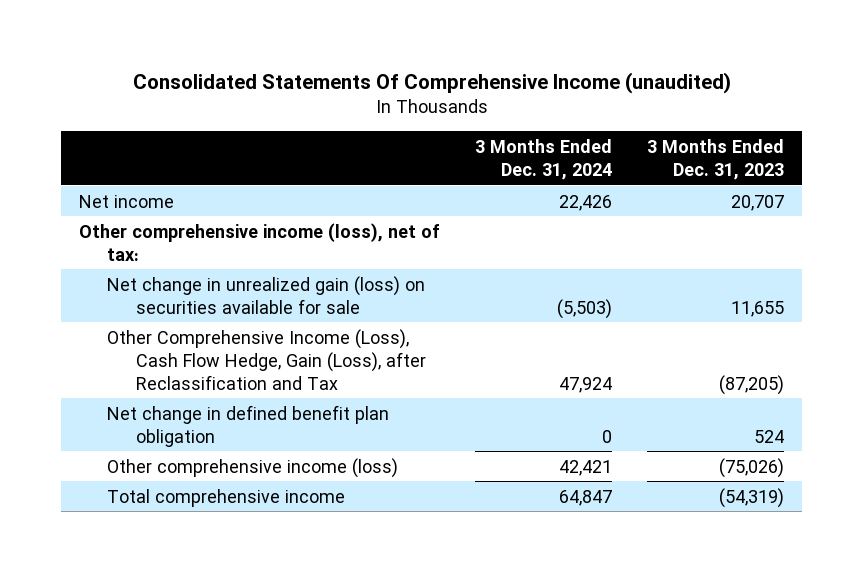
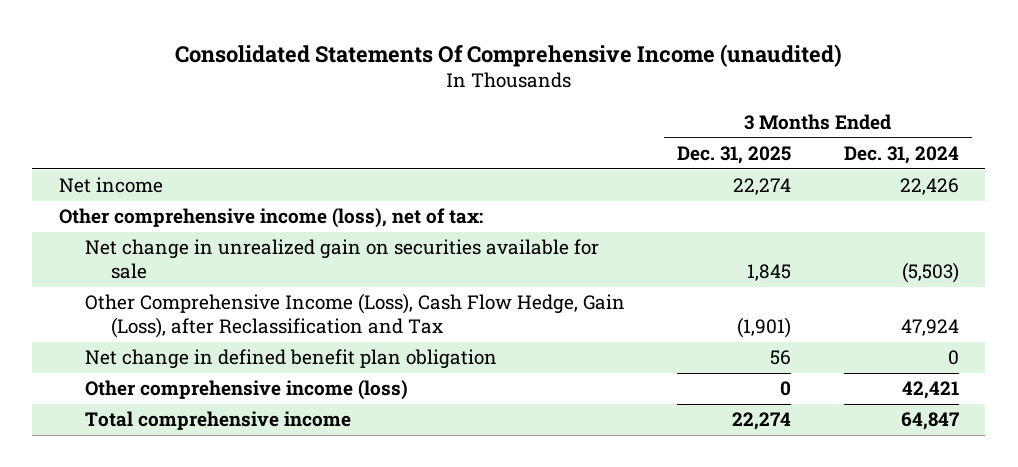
[647,138,785,180] 3 Months Ended Dec. 31, 2023 -> none
none -> [677,146,792,165] Dec. 31, 2025
[107,275,426,314] Net change in unrealized gain (loss) on securities available for sale -> [84,239,599,279] Net change in unrealized gain on securities available for sale

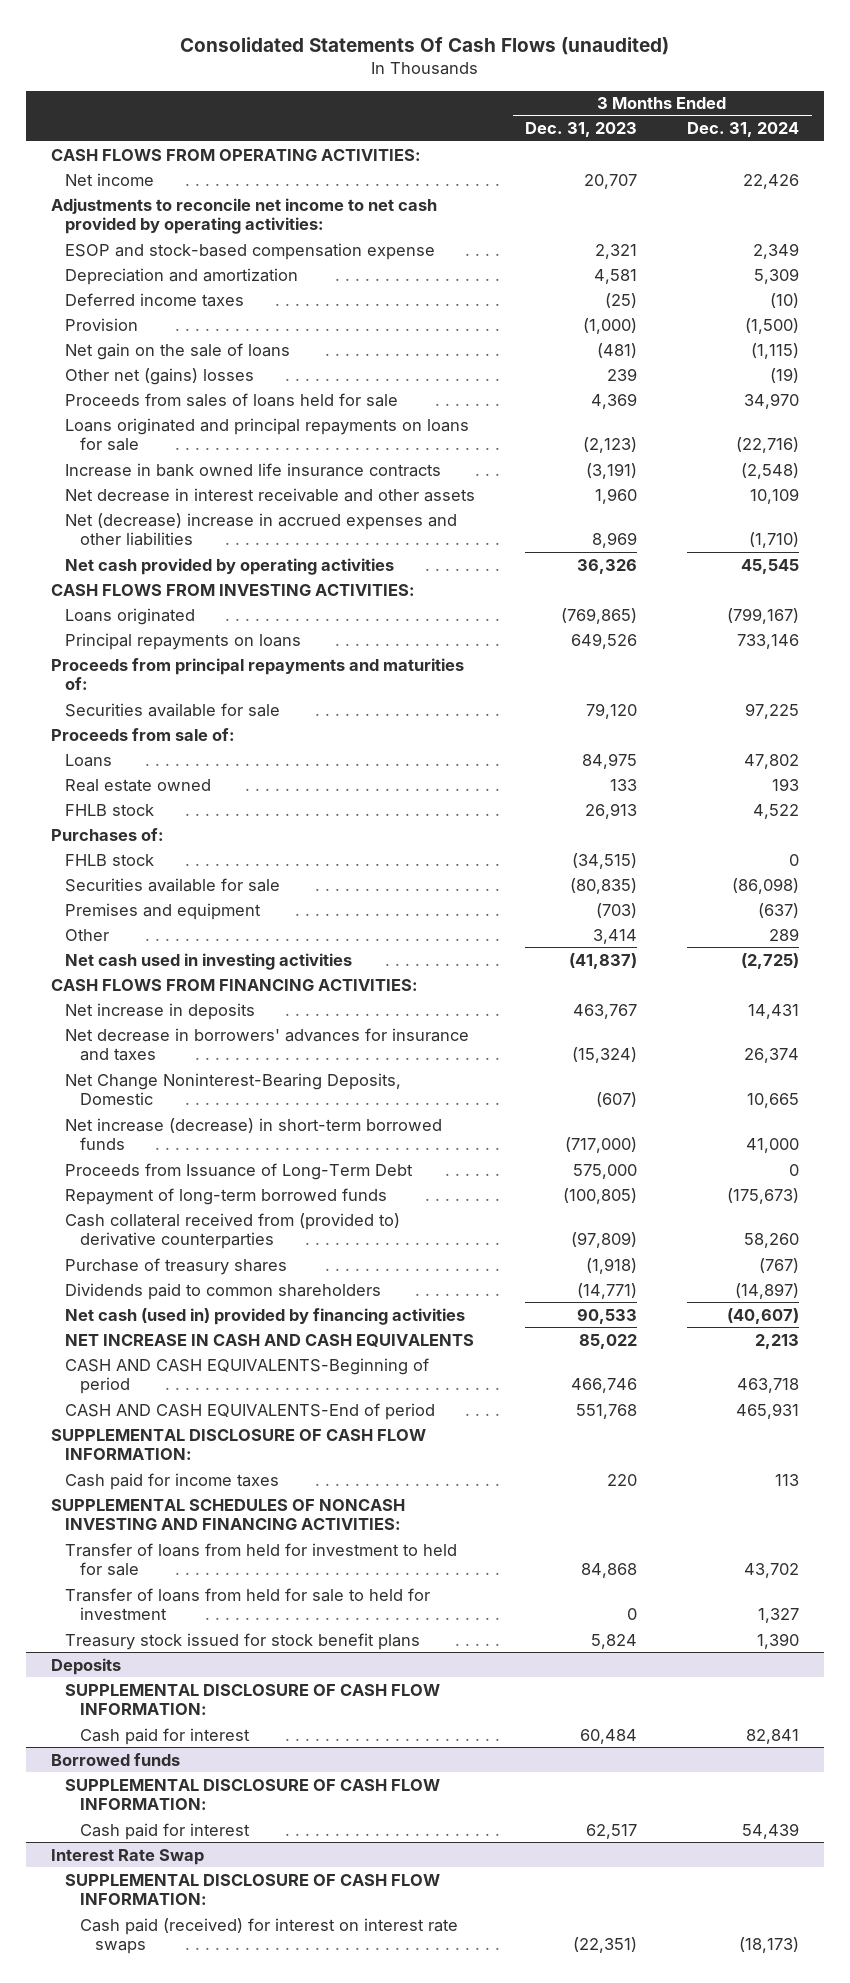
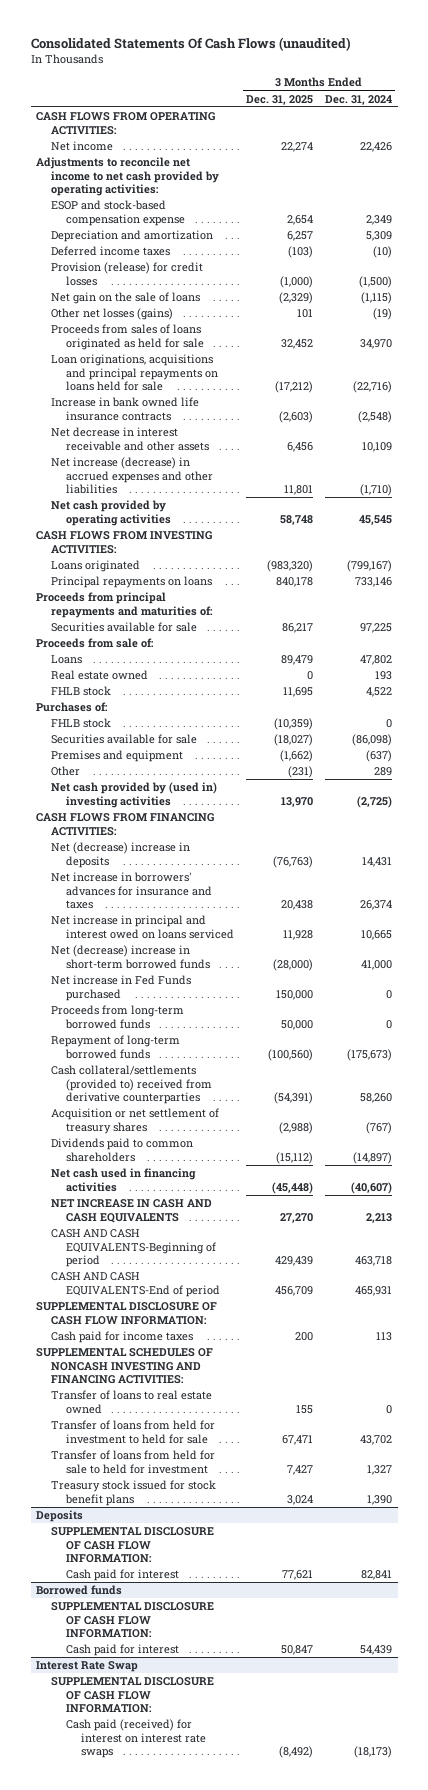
[525,122,638,138] Dec. 31, 2023 -> none
none -> [246,94,314,105] Dec. 31, 2025
[65,317,139,331] Provision -> [51,262,204,286] Provision (release) for credit losses
[65,367,255,385] Other net (gains) losses -> [51,308,174,321] Other net losses (gains)
[65,392,399,407] Proceeds from sales of loans held for sale -> [51,324,205,350] Proceeds from sales of loans originated as held for sale
[65,417,470,452] Loans originated and principal repayments on loans for sale -> [51,354,219,392] Loan originations, acquisitions and principal repayments on loans held for sale
[65,512,458,547] Net (decrease) increase in accrued expenses and other liabilities -> [51,457,214,495] Net increase (decrease) in accrued expenses and other liabilities
[65,952,353,970] Net cash used in investing activities -> [51,782,218,808] Net cash provided by (used in) investing activities
[65,1002,256,1020] Net increase in deposits -> [51,842,191,868] Net (decrease) increase in deposits
[65,1027,470,1062] Net decrease in borrowers' advances for insurance and taxes -> [51,872,213,910] Net increase in borrowers' advances for insurance and taxes
[65,1072,402,1106] Net Change Noninterest-Bearing Deposits, Domestic -> [51,915,235,939] Net increase in principal and interest owed on loans serviced
[65,1117,443,1151] Net increase (decrease) in short-term borrowed funds -> [51,945,211,969] Net (decrease) increase in short-term borrowed funds
none -> [51,975,192,1001] Net increase in Fed Funds purchased
[65,1162,414,1180] Proceeds from Issuance of Long-Term Debt -> [51,1005,185,1029] Proceeds from long-term borrowed funds
[65,1212,401,1250] Cash collateral received from (provided to) derivative counterparties -> [51,1065,213,1105] Cash collateral/settlements (provided to) received from derivative counterparties
[65,1257,288,1275] Purchase of treasury shares -> [51,1108,220,1134] Acquisition or net settlement of treasury shares
[65,1307,466,1325] Net cash (used in) provided by financing activities -> [51,1168,197,1192] Net cash used in financing activities
none -> [51,1390,213,1414] Transfer of loans to real estate owned

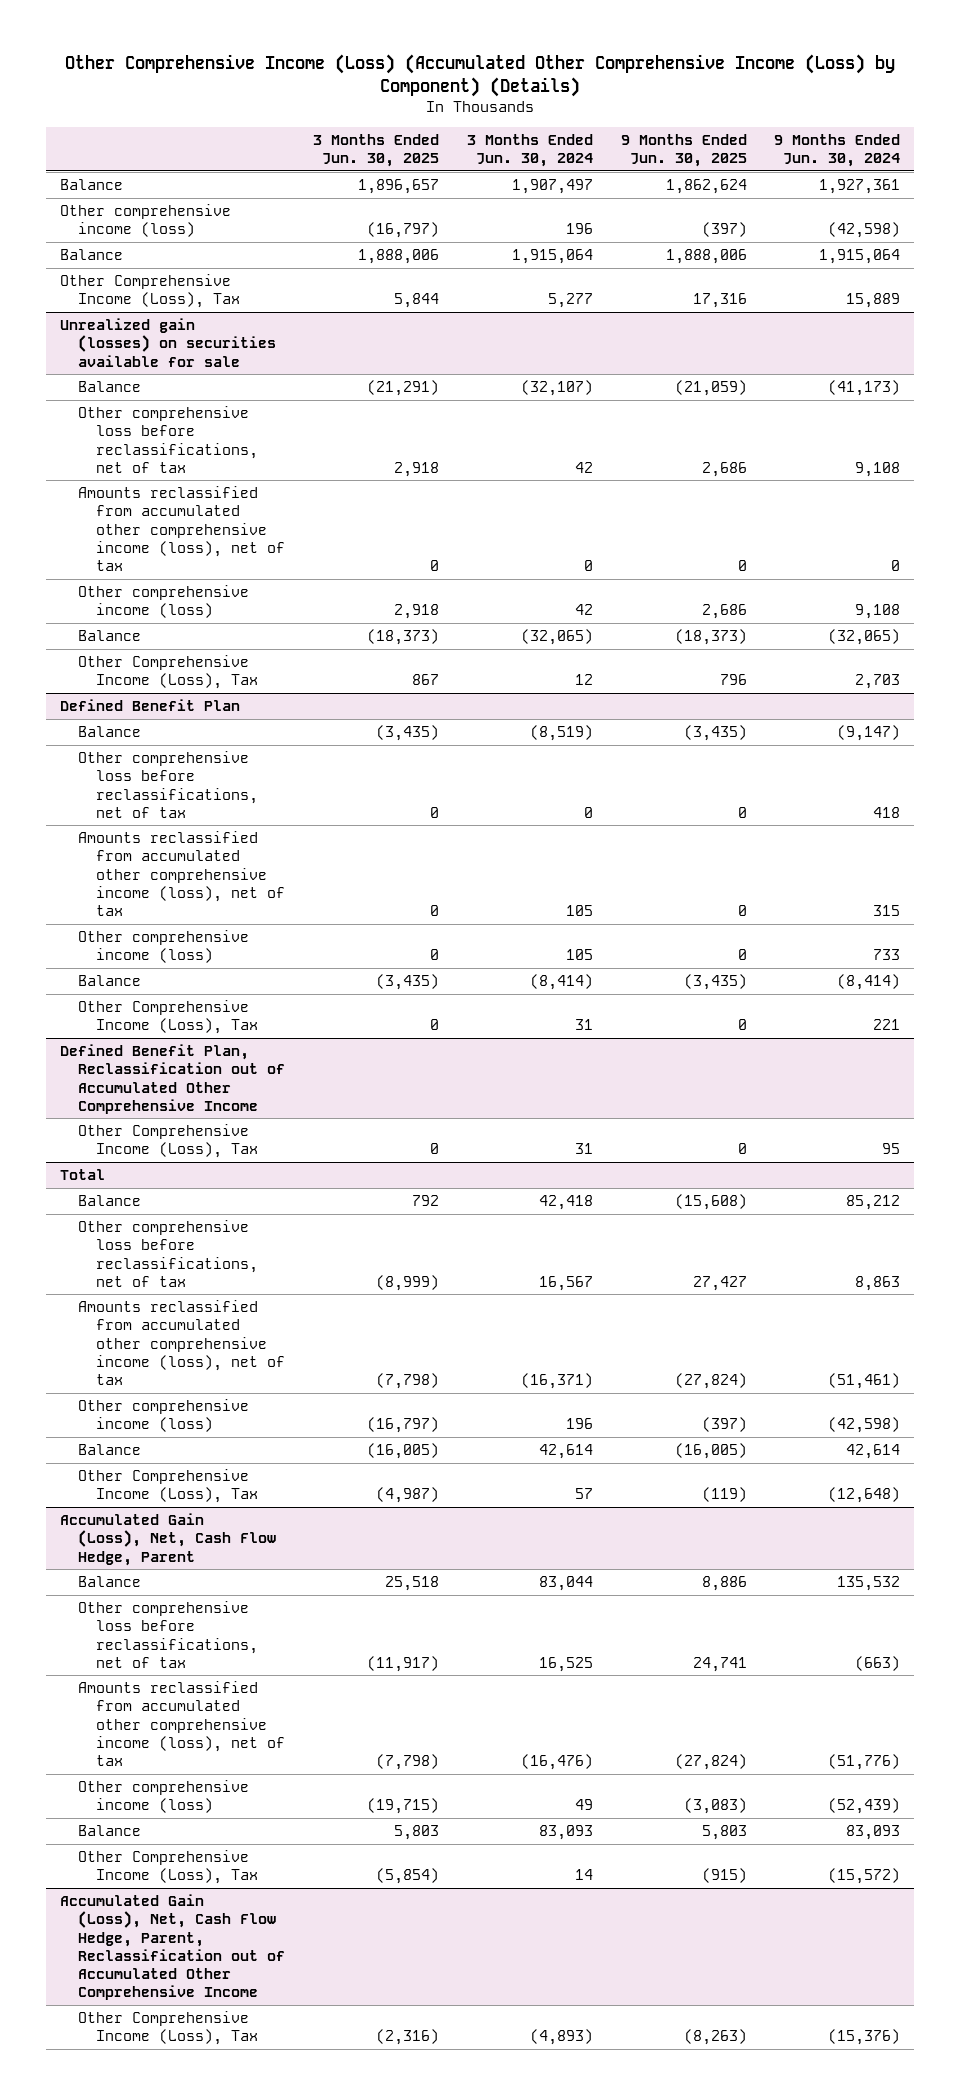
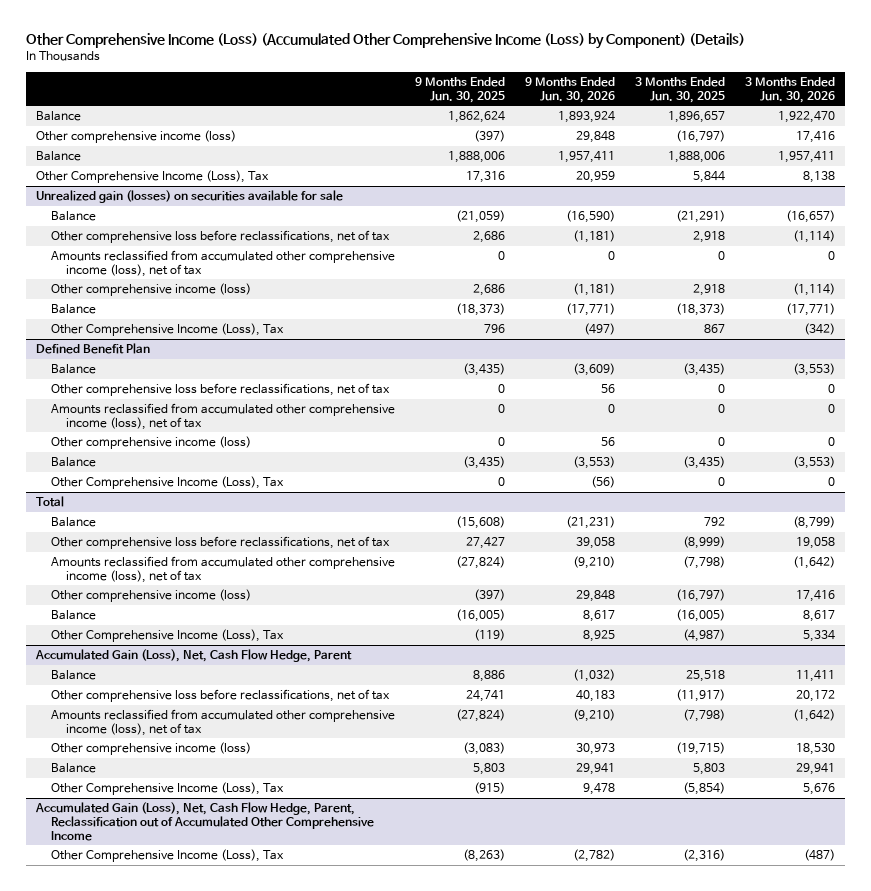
[466,133,593,168] 3 Months Ended Jun. 30, 2024 -> none
[774,133,901,168] 9 Months Ended Jun. 30, 2024 -> none
none -> [525,76,616,103] 9 Months Ended Jun. 30, 2026
none -> [745,76,836,103] 3 Months Ended Jun. 30, 2026
[59,1043,286,1114] Defined Benefit Plan, Reclassification out of Accumulated Other Comprehensive Income -> none
[78,1123,259,1159] Other Comprehensive Income (Loss), Tax -> none

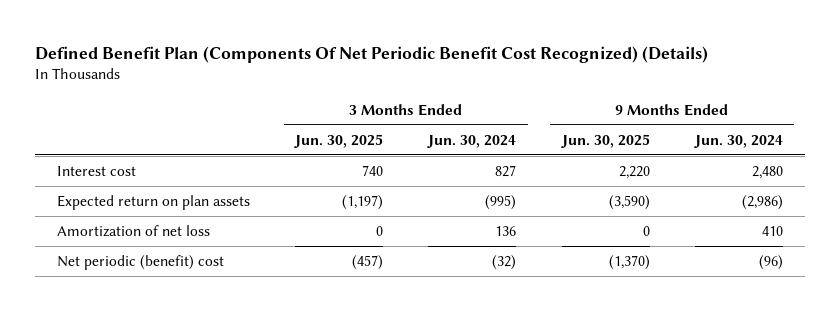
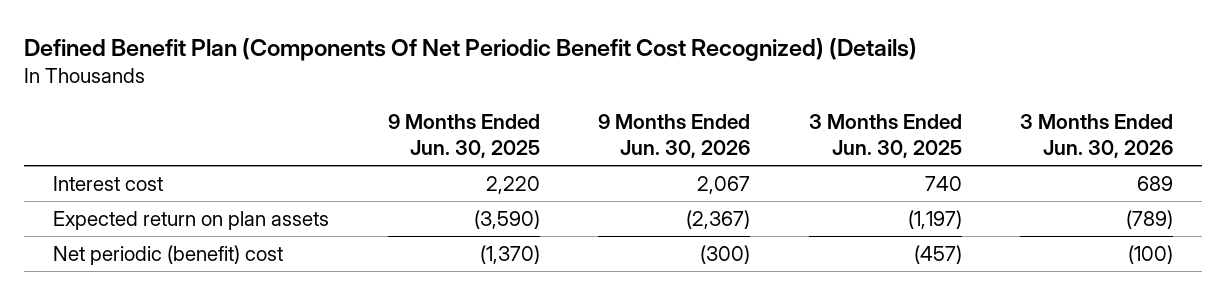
[427,134,517,148] Jun. 30, 2024 -> none
[693,134,783,148] Jun. 30, 2024 -> none
none -> [598,113,751,158] 9 Months Ended Jun. 30, 2026
none -> [1020,113,1174,158] 3 Months Ended Jun. 30, 2026
[57,225,211,238] Amortization of net loss -> none

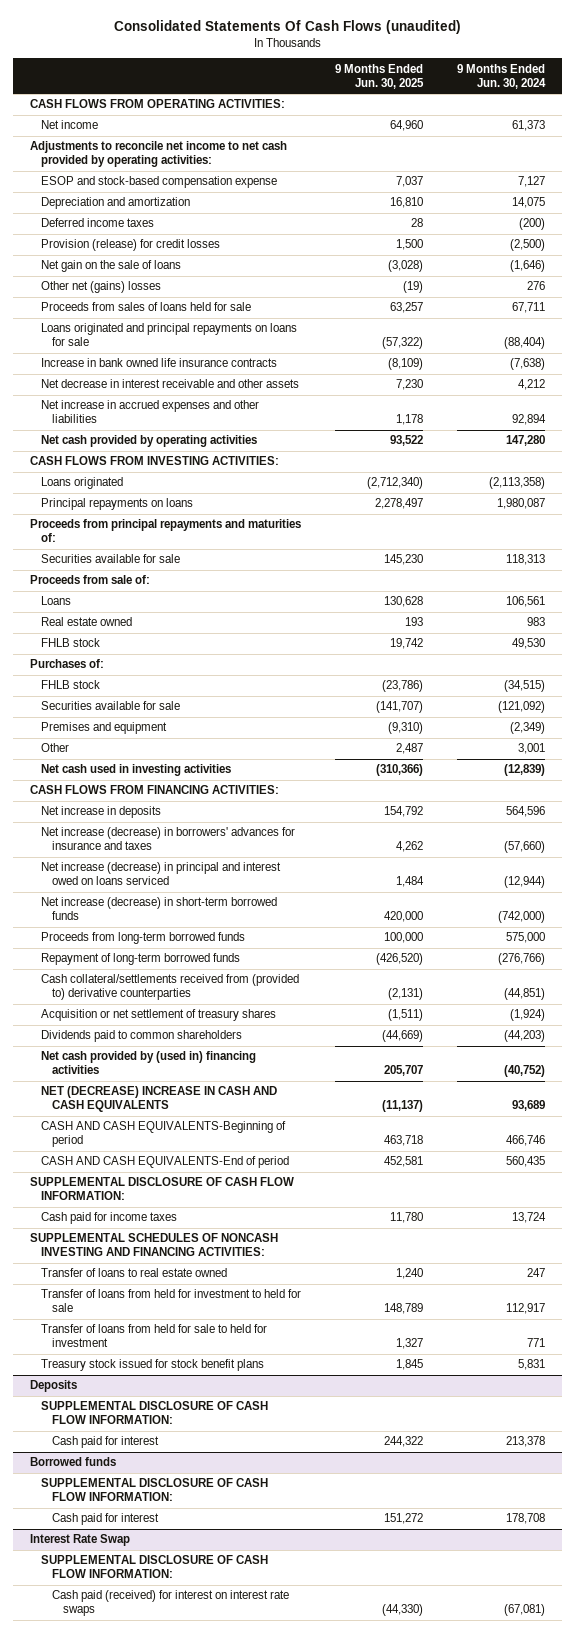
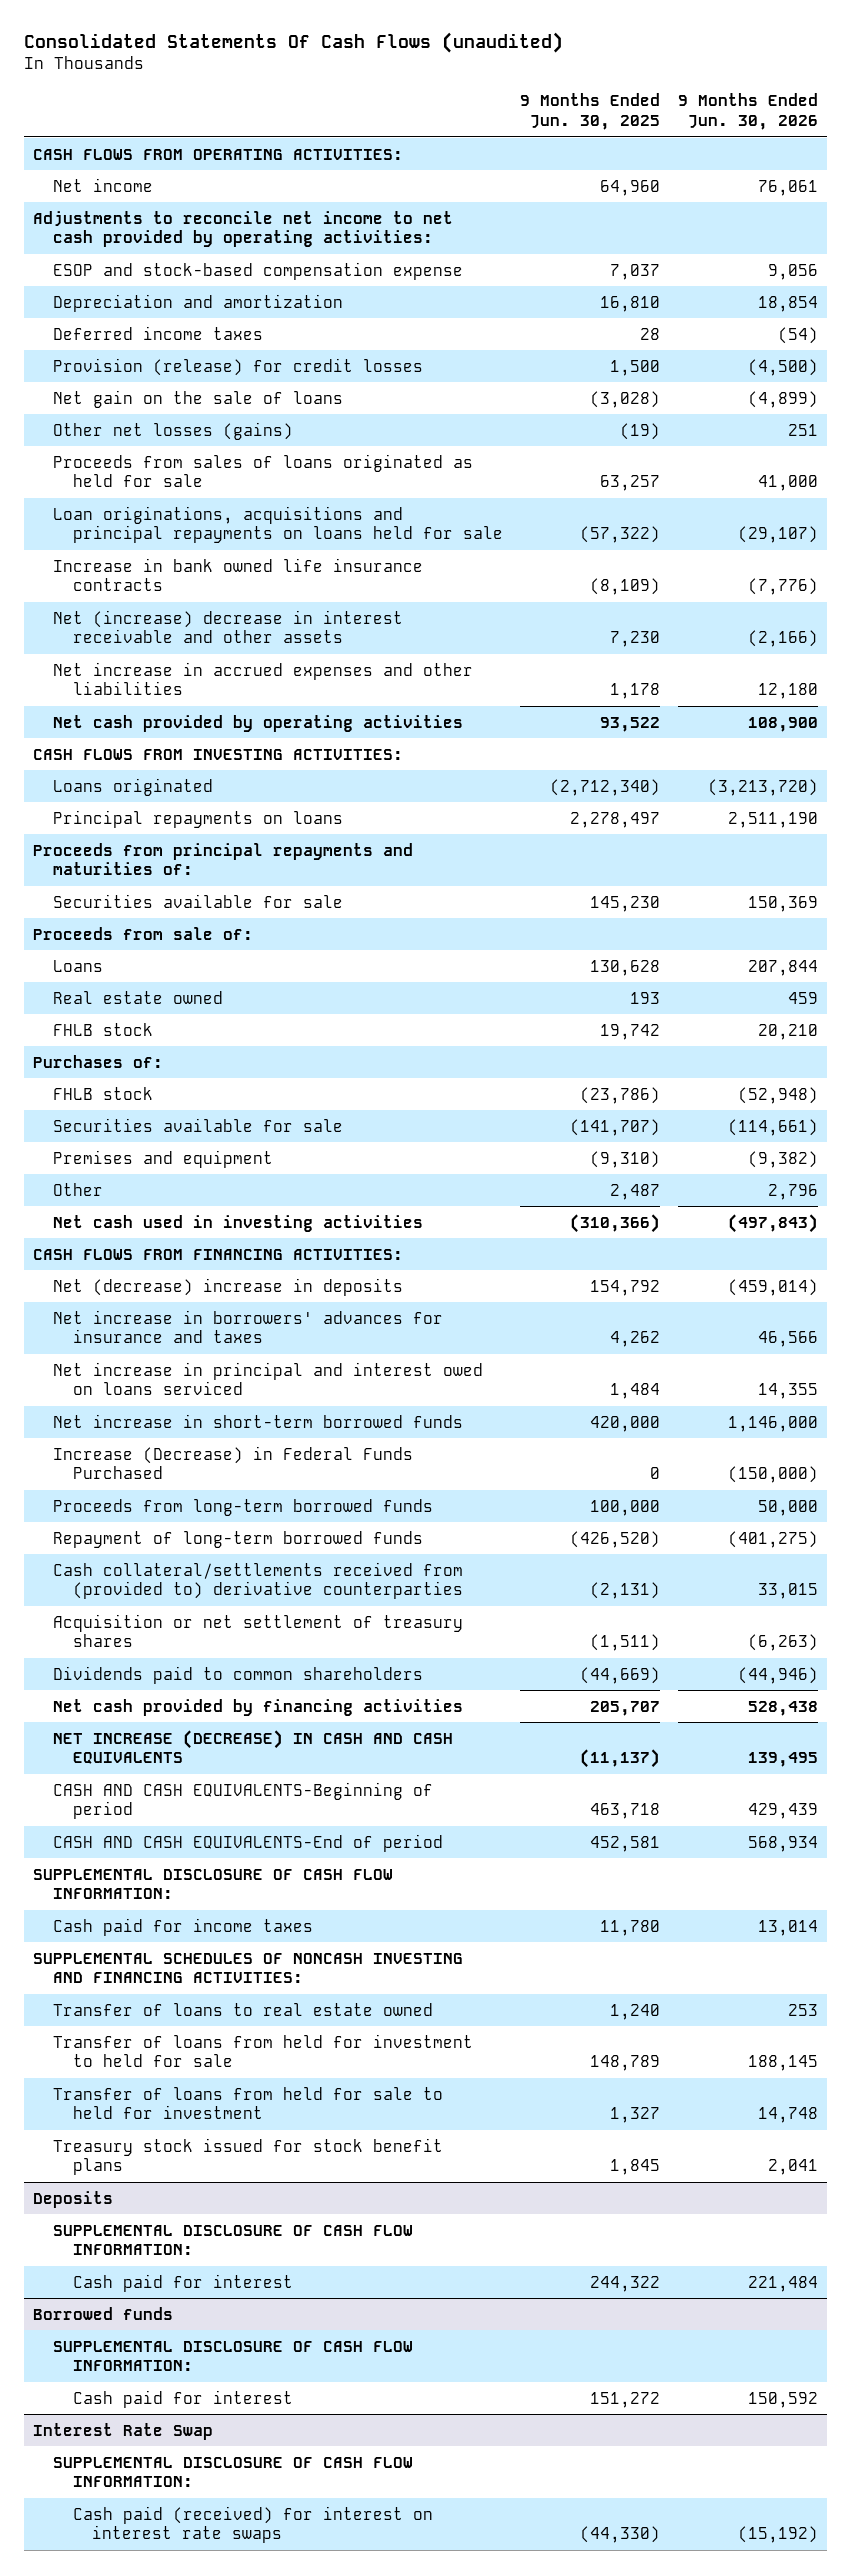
[457,63,547,89] 9 Months Ended Jun. 30, 2024 -> none
none -> [677,93,818,131] 9 Months Ended Jun. 30, 2026
[40,281,161,294] Other net (gains) losses -> [52,421,293,440] Other net losses (gains)
[40,302,251,312] Proceeds from sales of loans held for sale -> [52,453,473,488] Proceeds from sales of loans originated as held for sale
[40,323,297,347] Loans originated and principal repayments on loans for sale -> [52,505,503,544] Loan originations, acquisitions and principal repayments on loans held for sale
[40,379,299,389] Net decrease in interest receivable and other assets -> [52,609,403,644] Net (increase) decrease in interest receivable and other assets
[40,806,161,819] Net increase in deposits -> [52,1277,403,1296] Net (decrease) increase in deposits
[40,827,295,851] Net increase (decrease) in borrowers' advances for insurance and taxes -> [52,1309,443,1344] Net increase in borrowers' advances for insurance and taxes
[40,862,281,886] Net increase (decrease) in principal and interest owed on loans serviced -> [52,1361,483,1396] Net increase in principal and interest owed on loans serviced
[40,897,277,921] Net increase (decrease) in short-term borrowed funds -> [52,1413,463,1428] Net increase in short-term borrowed funds
none -> [52,1445,413,1480] Increase (Decrease) in Federal Funds Purchased
[40,1051,256,1075] Net cash provided by (used in) financing activities -> [52,1698,463,1716] Net cash provided by financing activities
[40,1086,277,1113] NET (DECREASE) INCREASE IN CASH AND CASH EQUIVALENTS -> [52,1729,453,1765] NET INCREASE (DECREASE) IN CASH AND CASH EQUIVALENTS

